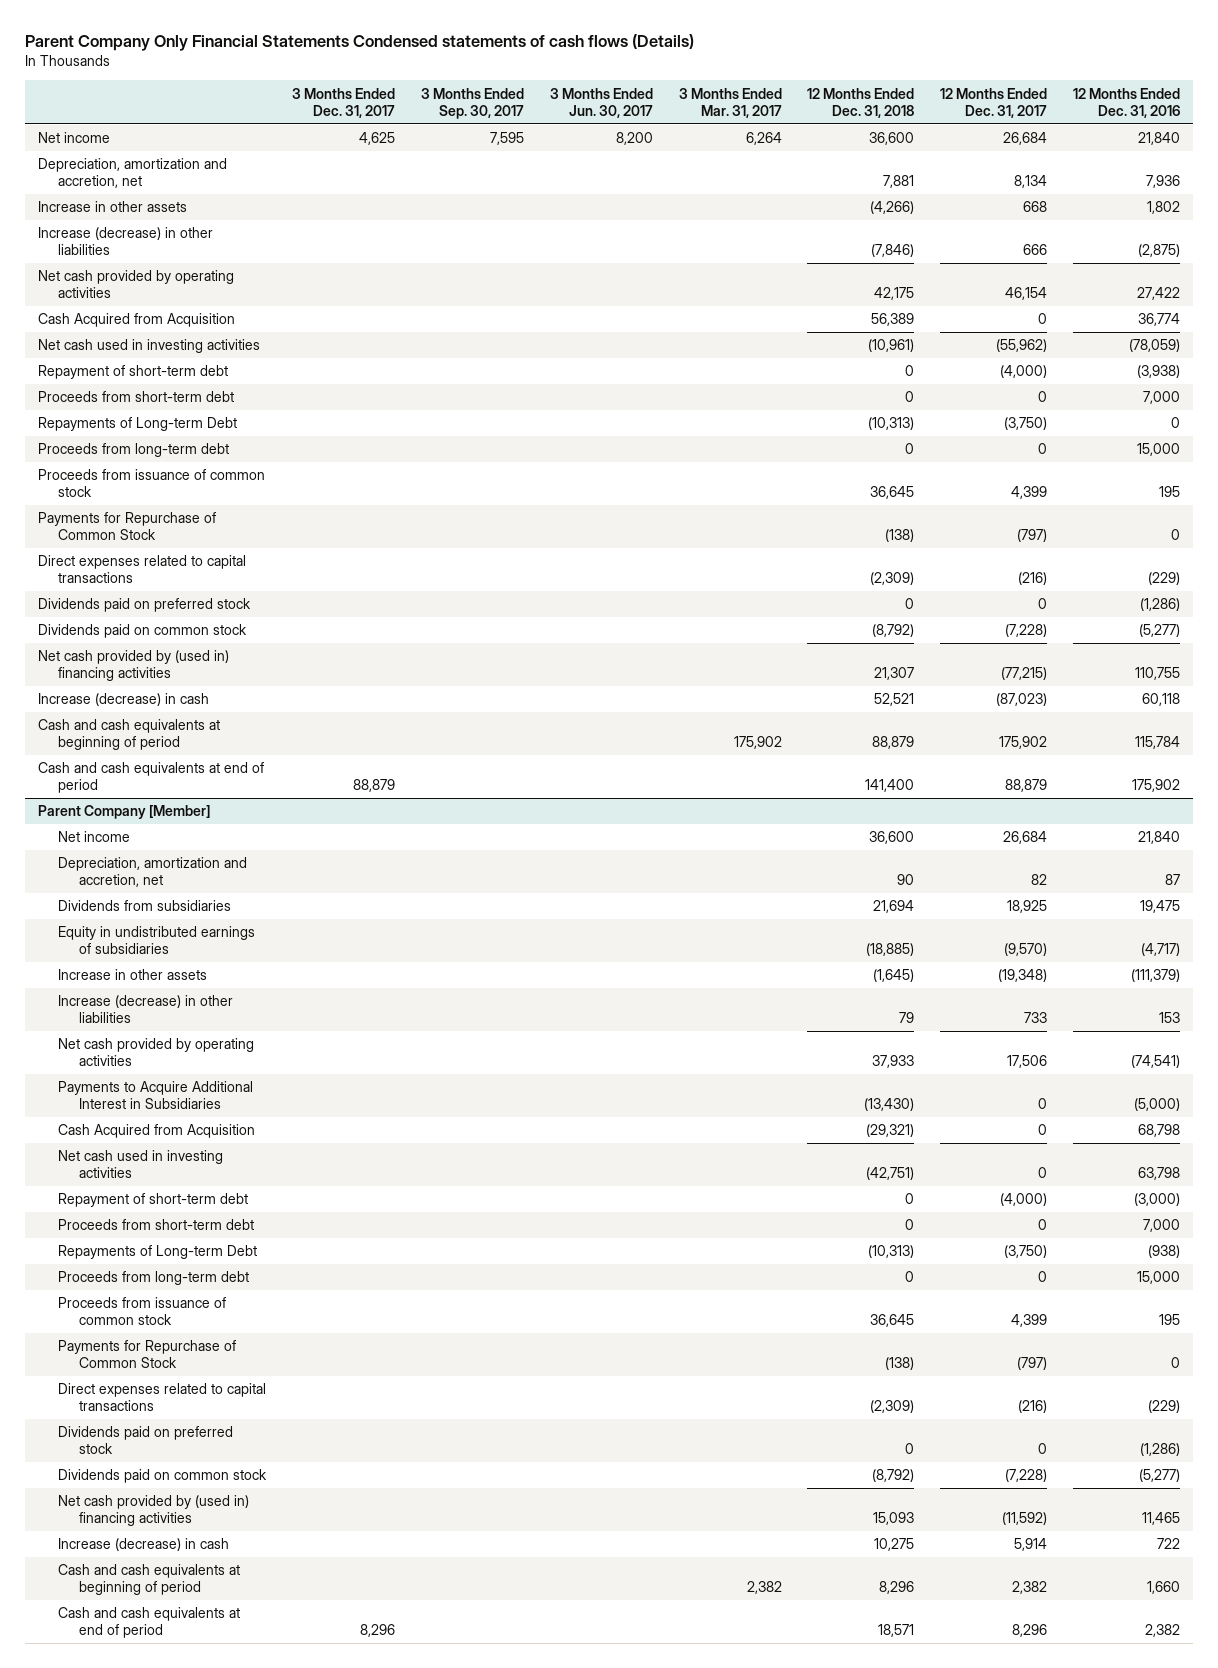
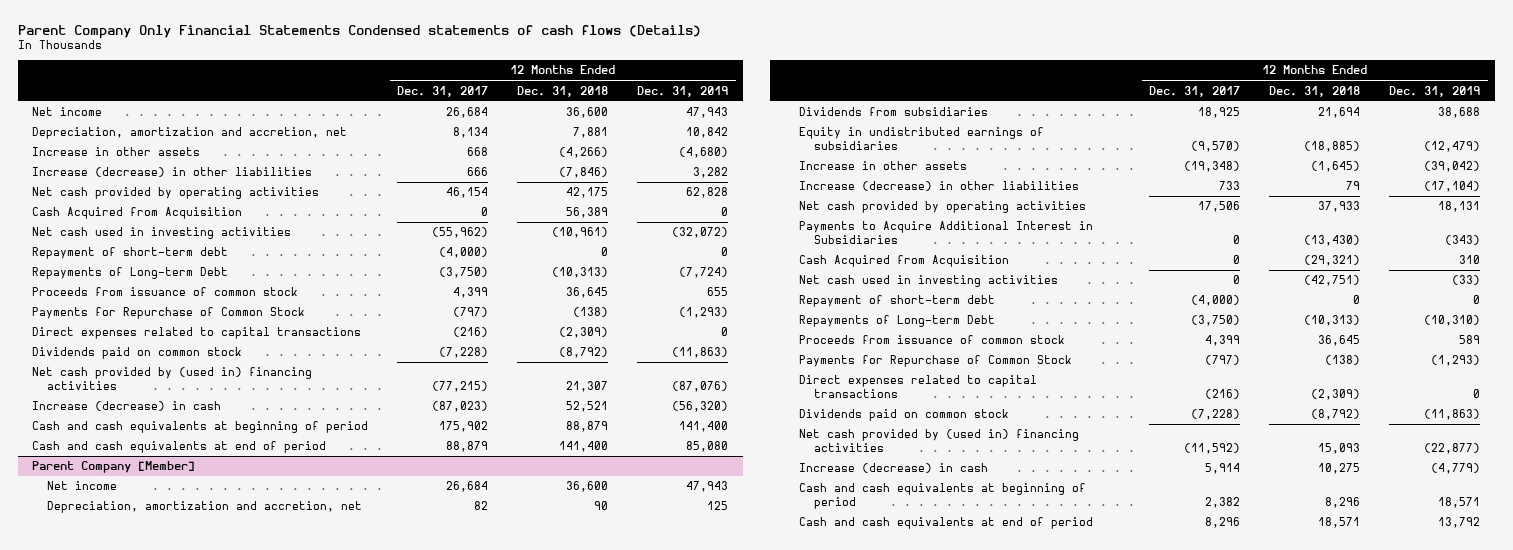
[292,87,396,118] 3 Months Ended Dec. 31, 2017 -> none
[420,87,524,119] 3 Months Ended Sep. 30, 2017 -> none
[549,87,653,118] 3 Months Ended Jun. 30, 2017 -> none
[678,87,782,118] 3 Months Ended Mar. 31, 2017 -> none
[1073,87,1181,118] 12 Months Ended Dec. 31, 2016 -> none
none -> [637,85,729,97] Dec. 31, 2019
[37,391,234,403] Proceeds from short-term debt -> none
[37,443,229,458] Proceeds from long-term debt -> none
[37,598,251,613] Dividends paid on preferred stock -> none
[58,1219,255,1231] Proceeds from short-term debt -> none
[58,1271,250,1286] Proceeds from long-term debt -> none
[58,1426,234,1455] Dividends paid on preferred stock -> none

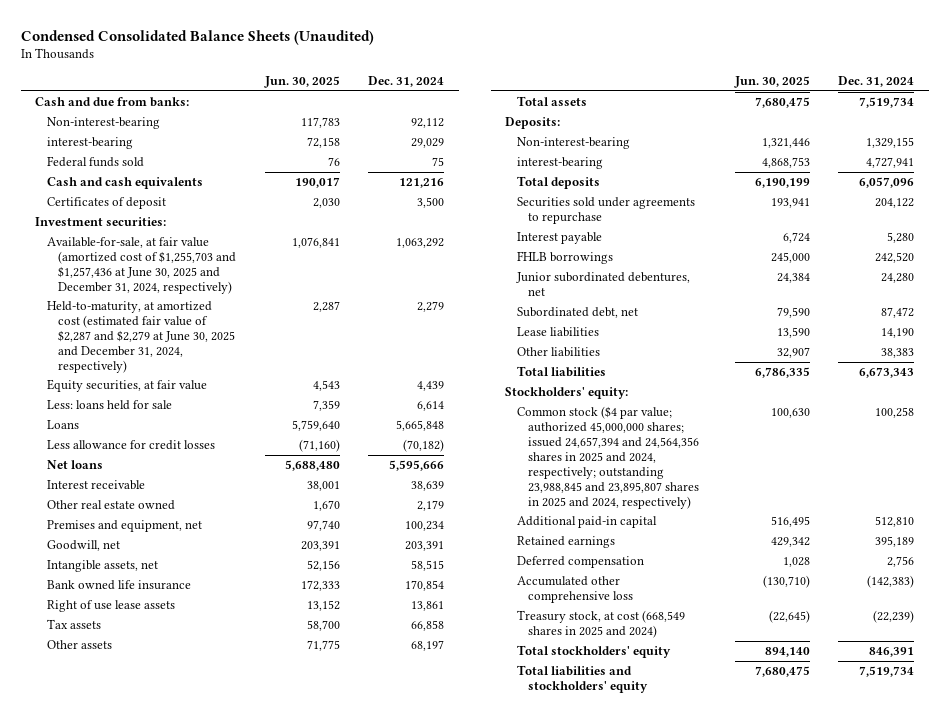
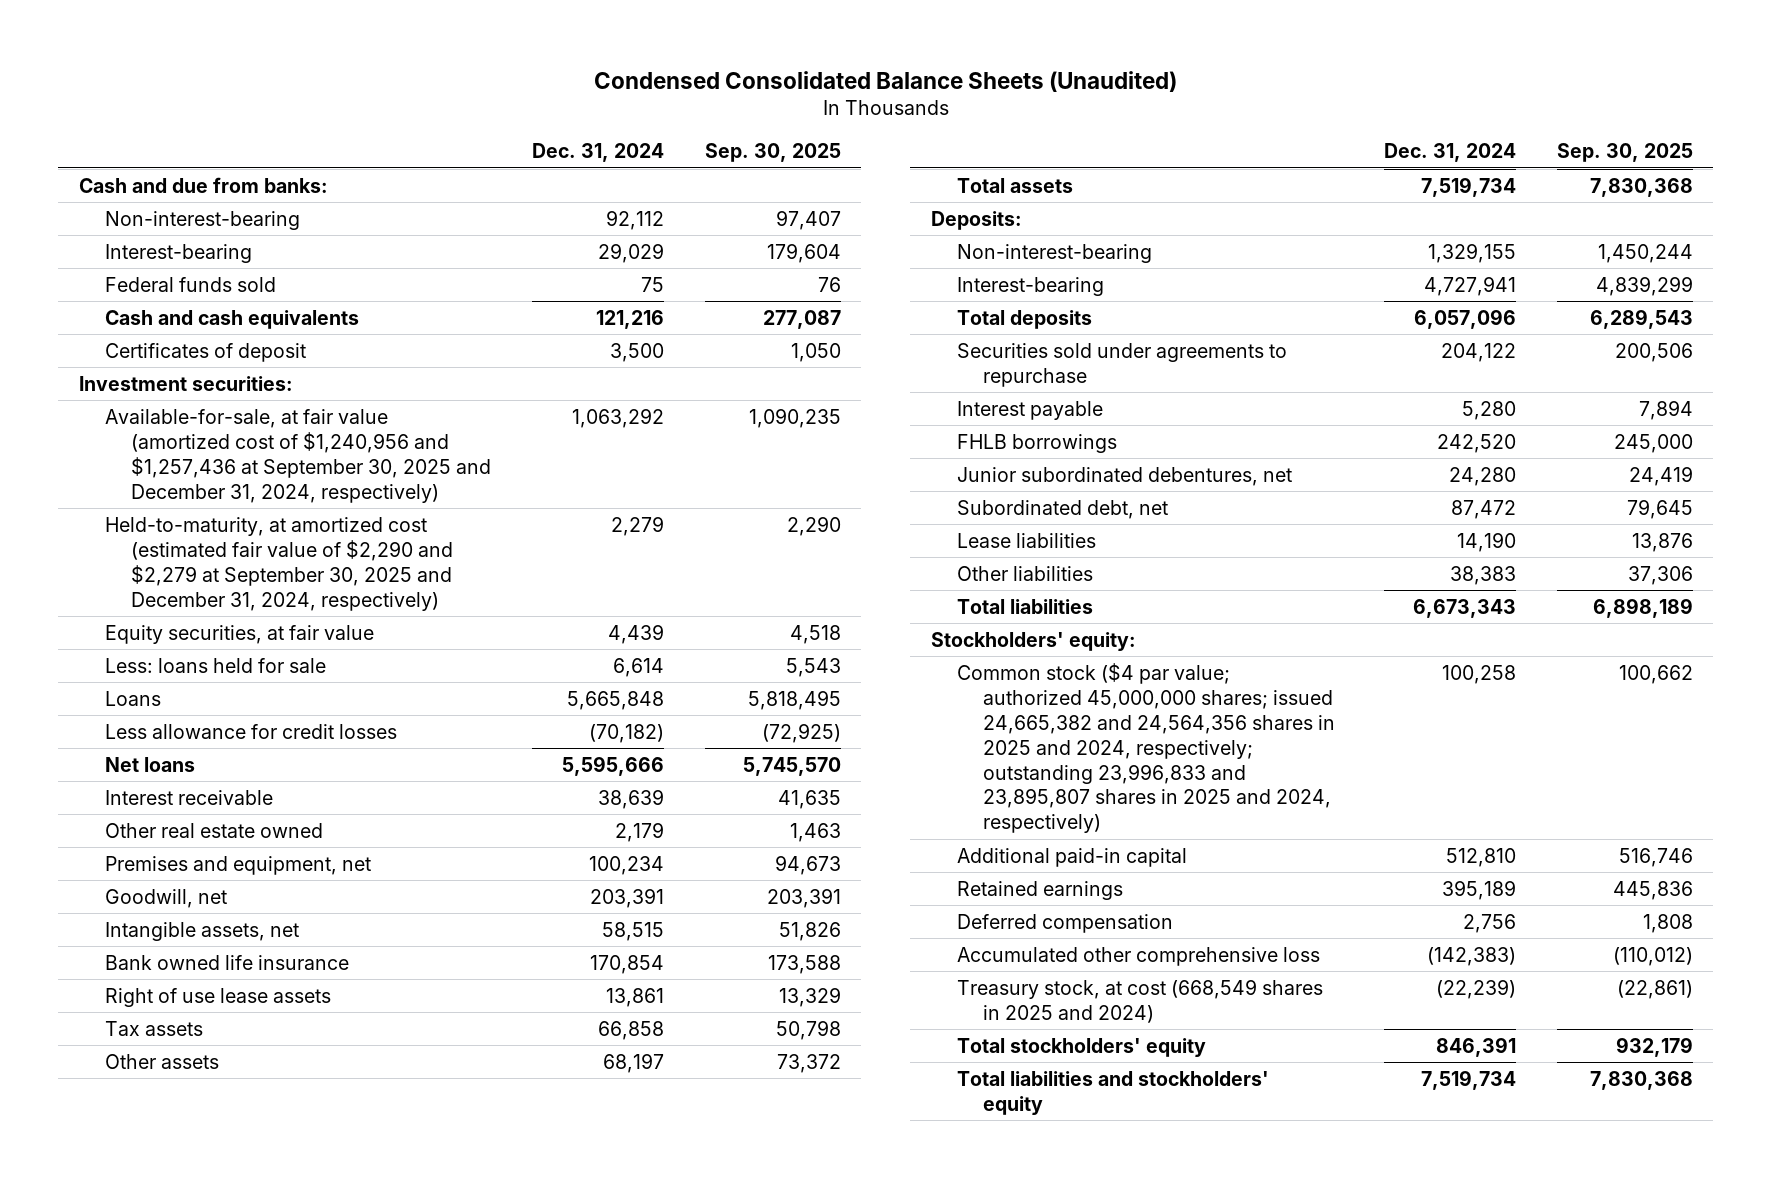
[263,76,340,89] Jun. 30, 2025 -> none
none -> [704,143,841,163] Sep. 30, 2025
[46,136,133,149] interest-bearing -> [104,243,252,263] Interest-bearing
[46,236,237,294] Available-for-sale, at fair value (amortized cost of $1,255,703 and $1,257,436 at June 30, 2025 and December 31, 2024, respectively) -> [104,408,491,503] Available-for-sale, at fair value (amortized cost of $1,240,956 and $1,257,436 at September 30, 2025 and December 31, 2024, respectively)
[46,300,236,373] Held-to-maturity, at amortized cost (estimated fair value of $2,287 and $2,279 at June 30, 2025 and December 31, 2024, respectively) -> [104,516,453,611] Held-to-maturity, at amortized cost (estimated fair value of $2,290 and $2,279 at September 30, 2025 and December 31, 2024, respectively)
[516,156,603,169] interest-bearing -> [956,276,1104,296] Interest-bearing
[516,405,700,509] Common stock ($4 par value; authorized 45,000,000 shares; issued 24,657,394 and 24,564,356 shares in 2025 and 2024, respectively; outstanding 23,988,845 and 23,895,807 shares in 2025 and 2024, respectively) -> [956,662,1335,834] Common stock ($4 par value; authorized 45,000,000 shares; issued 24,665,382 and 24,564,356 shares in 2025 and 2024, respectively; outstanding 23,996,833 and 23,895,807 shares in 2025 and 2024, respectively)

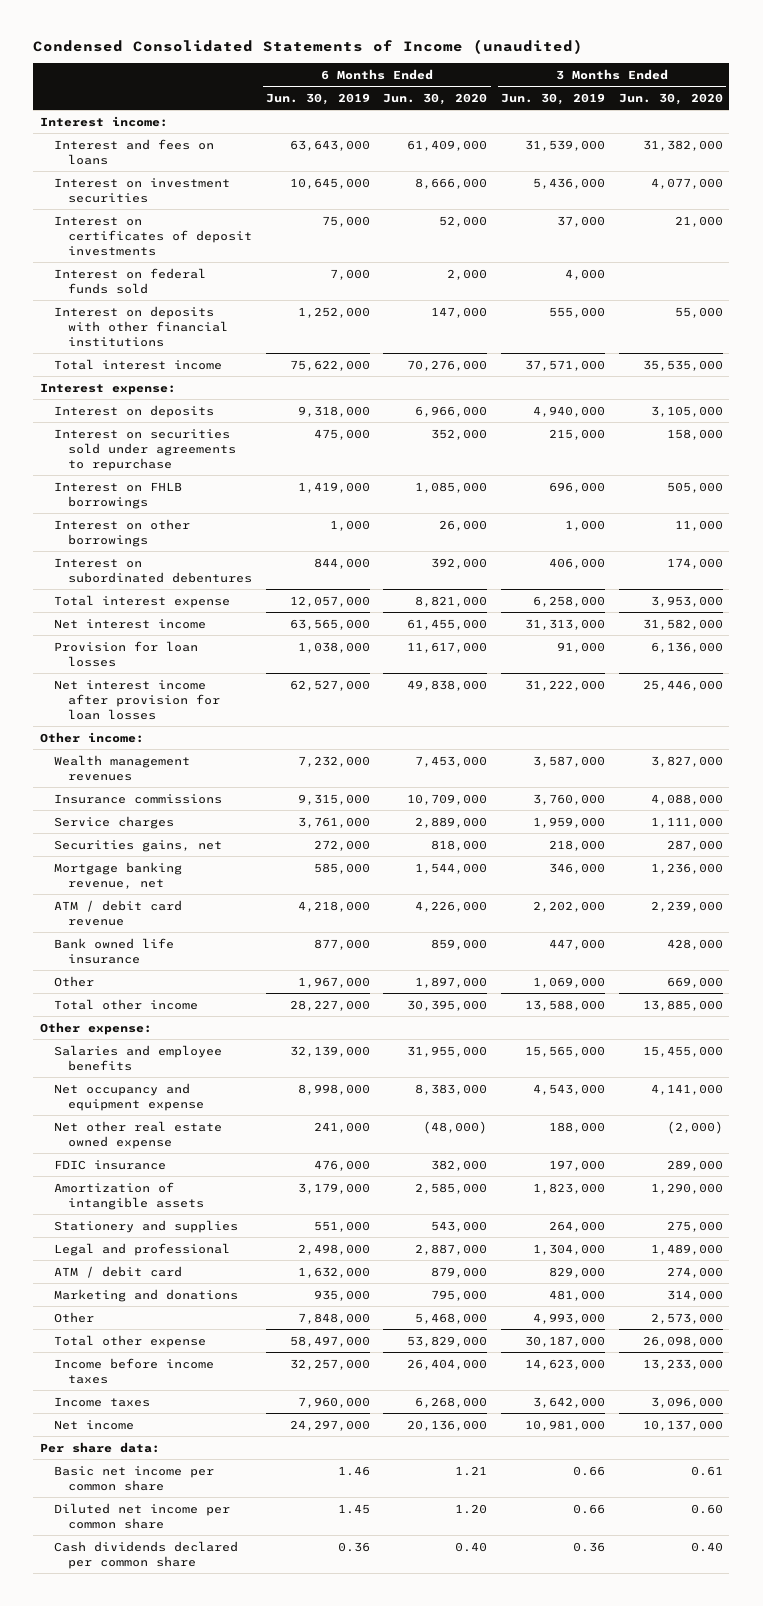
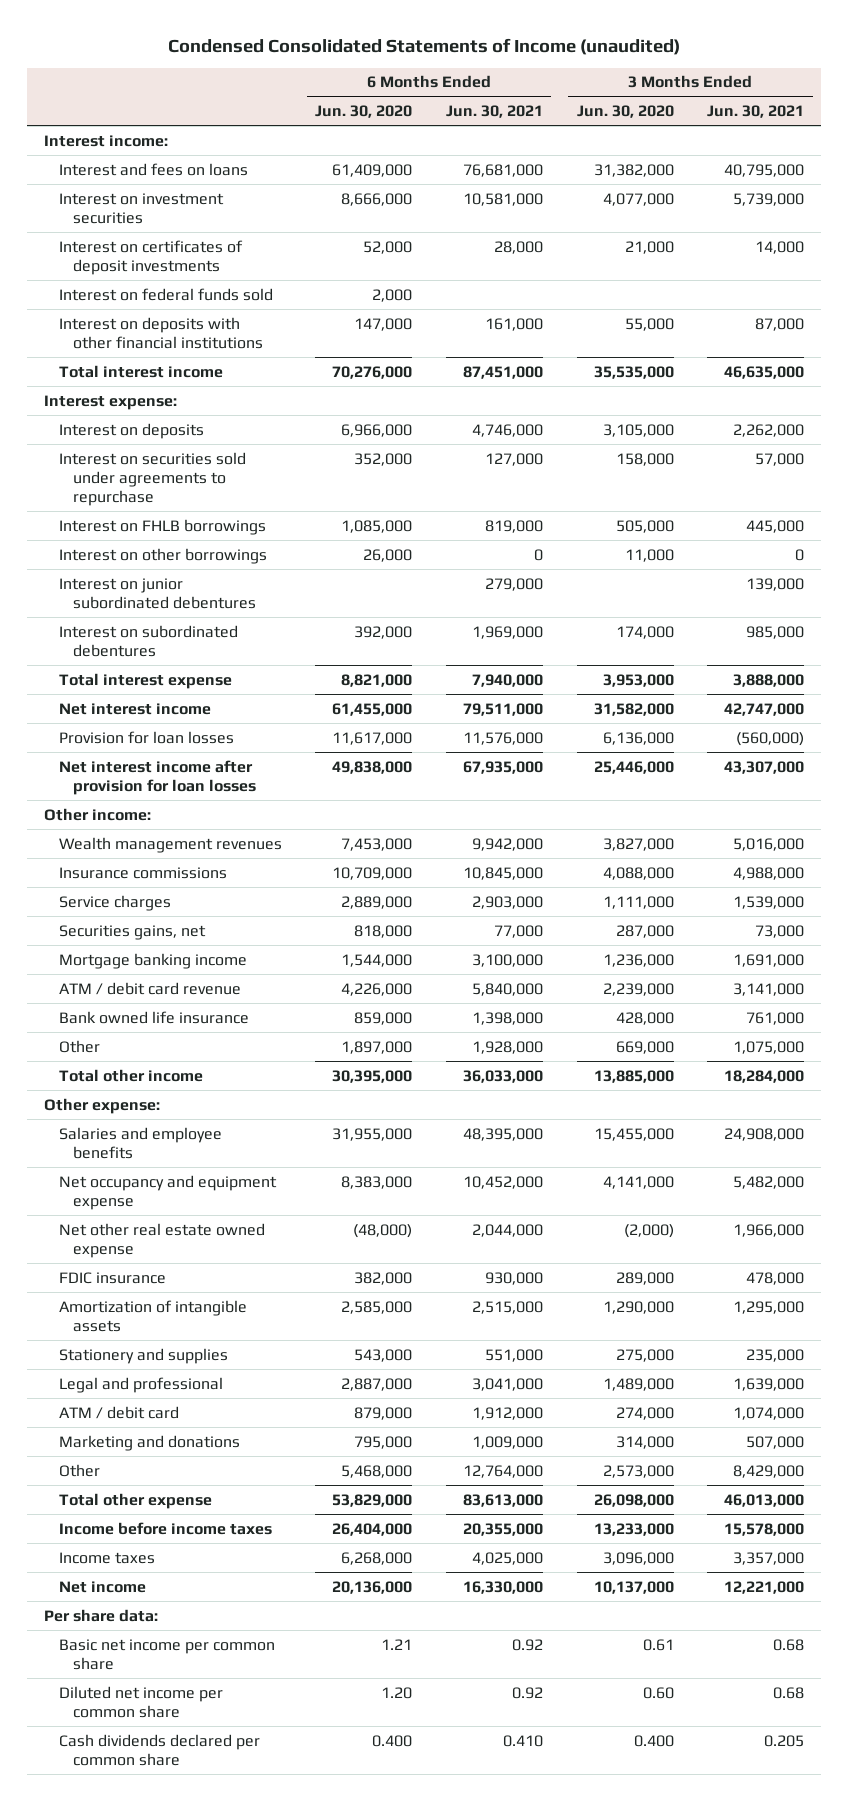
[265,92,370,105] Jun. 30, 2019 -> none
[500,92,605,105] Jun. 30, 2019 -> none
none -> [445,105,543,119] Jun. 30, 2021
none -> [707,105,805,119] Jun. 30, 2021
none -> [58,577,257,609] Interest on junior subordinated debentures
[54,861,183,889] Mortgage banking revenue, net -> [58,952,247,969] Mortgage banking income
[455,1541,488,1552] 0.40 -> [372,1734,413,1747] 0.400
[690,1541,723,1552] 0.40 -> [633,1734,674,1747] 0.400

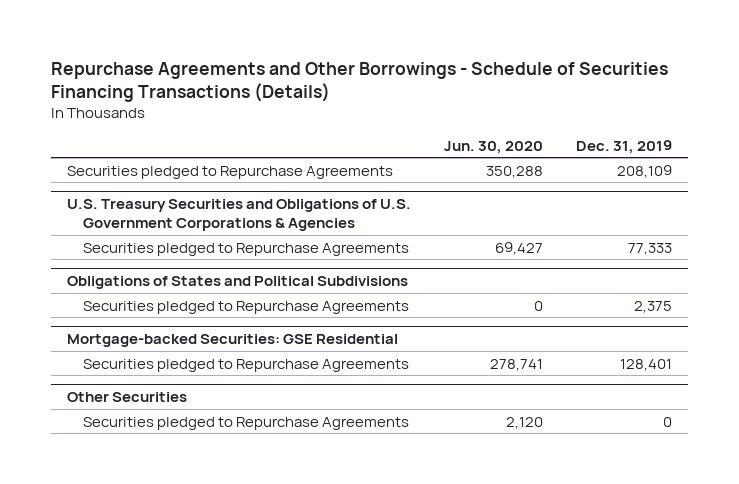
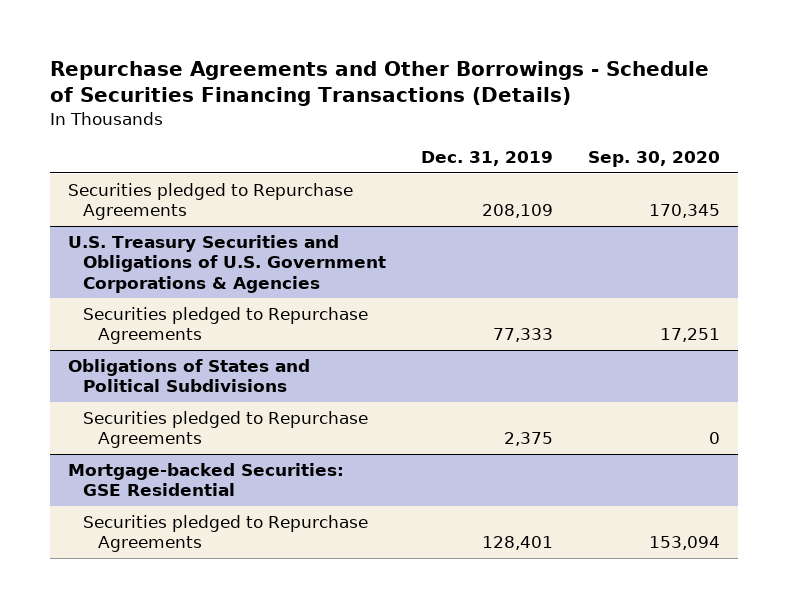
[444,140,544,154] Jun. 30, 2020 -> none
none -> [588,151,721,168] Sep. 30, 2020
[67,392,188,403] Other Securities -> none
[82,416,409,430] Securities pledged to Repurchase Agreements -> none

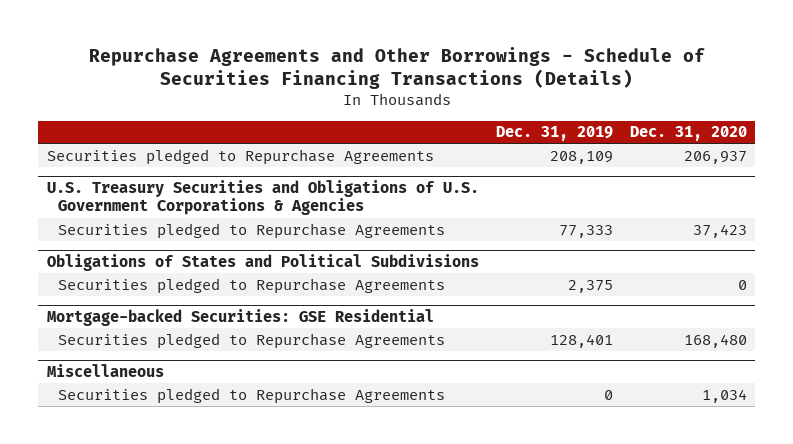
[588,151,721,168] Sep. 30, 2020 -> none
none -> [629,126,747,142] Dec. 31, 2020
none -> [46,363,164,377] Miscellaneous
none -> [58,387,446,404] Securities pledged to Repurchase Agreements

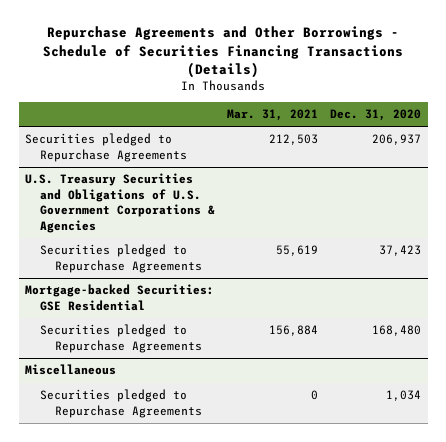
[495,126,613,142] Dec. 31, 2019 -> none
none -> [227,109,319,122] Mar. 31, 2021
[46,253,479,271] Obligations of States and Political Subdivisions -> none
[58,277,446,294] Securities pledged to Repurchase Agreements -> none

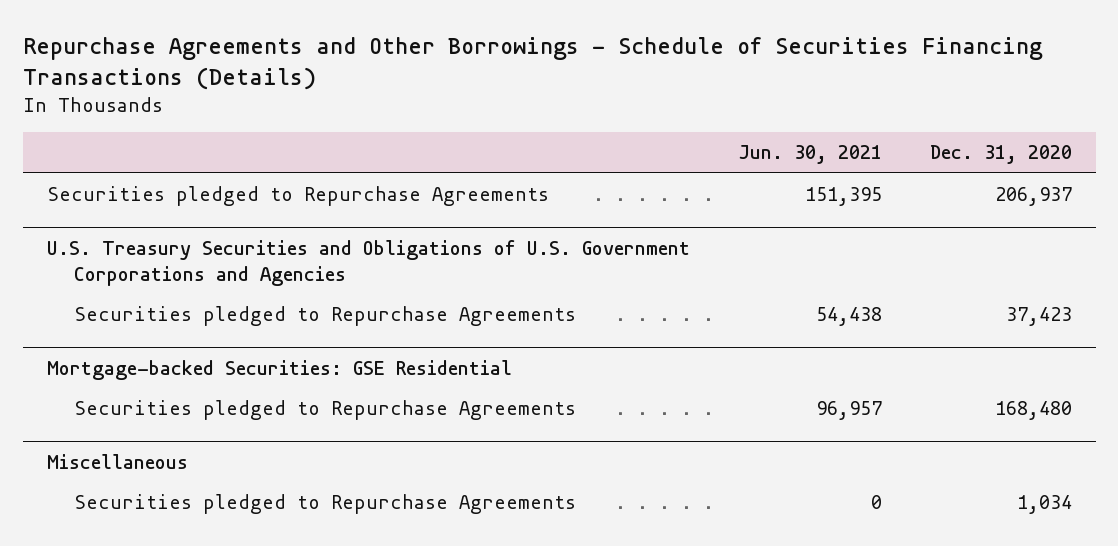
[227,109,319,122] Mar. 31, 2021 -> none
none -> [737,145,882,165] Jun. 30, 2021
[24,173,216,233] U.S. Treasury Securities and Obligations of U.S. Government Corporations & Agencies -> [46,240,690,286] U.S. Treasury Securities and Obligations of U.S. Government Corporations and Agencies

